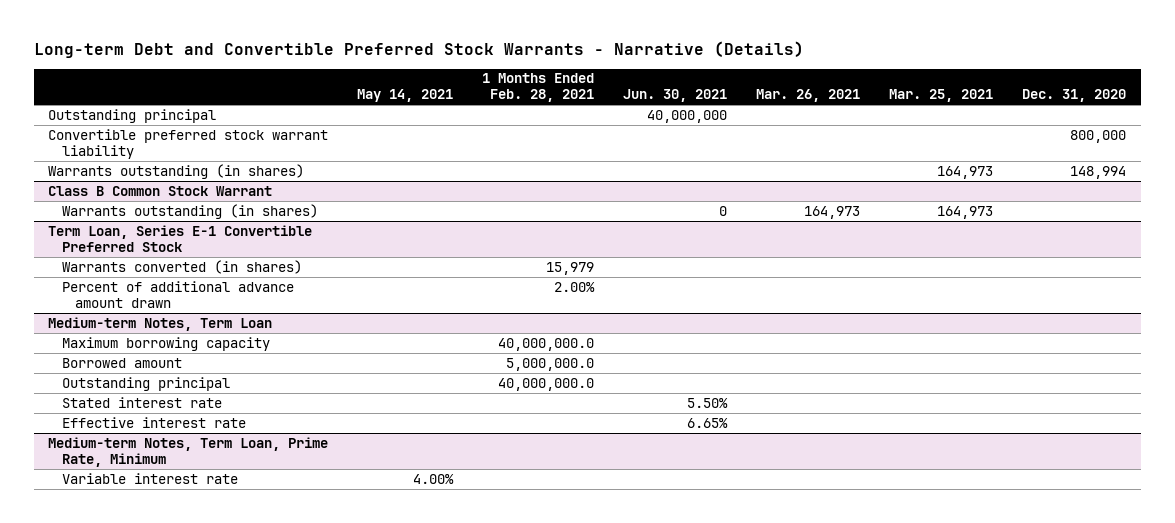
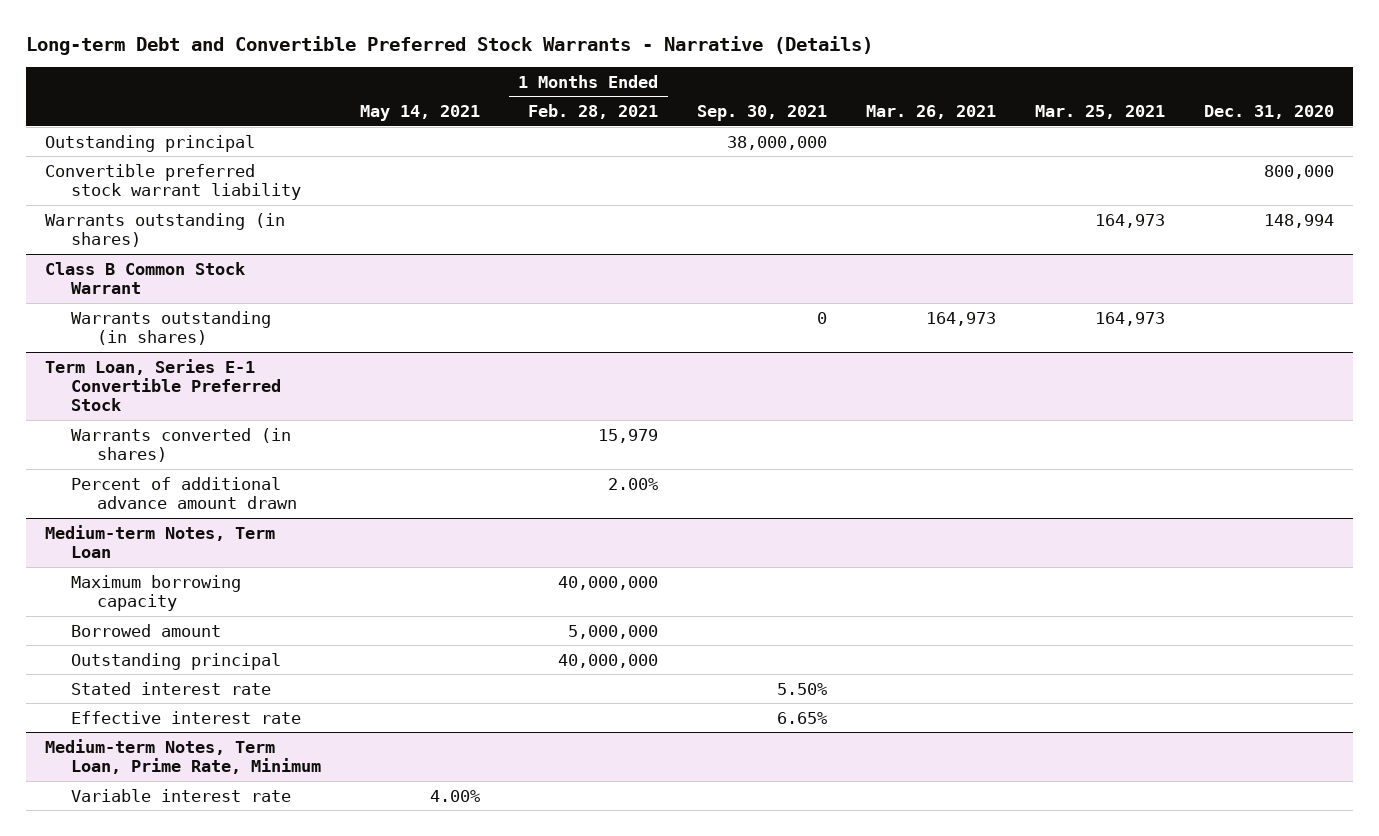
[623,89,728,103] Jun. 30, 2021 -> none
none -> [697,105,828,122] Sep. 30, 2021
[498,337,595,351] 40,000,000.0 -> [558,575,659,590] 40,000,000
[506,357,595,371] 5,000,000.0 -> [568,624,659,639] 5,000,000
[498,377,595,391] 40,000,000.0 -> [558,653,659,668] 40,000,000

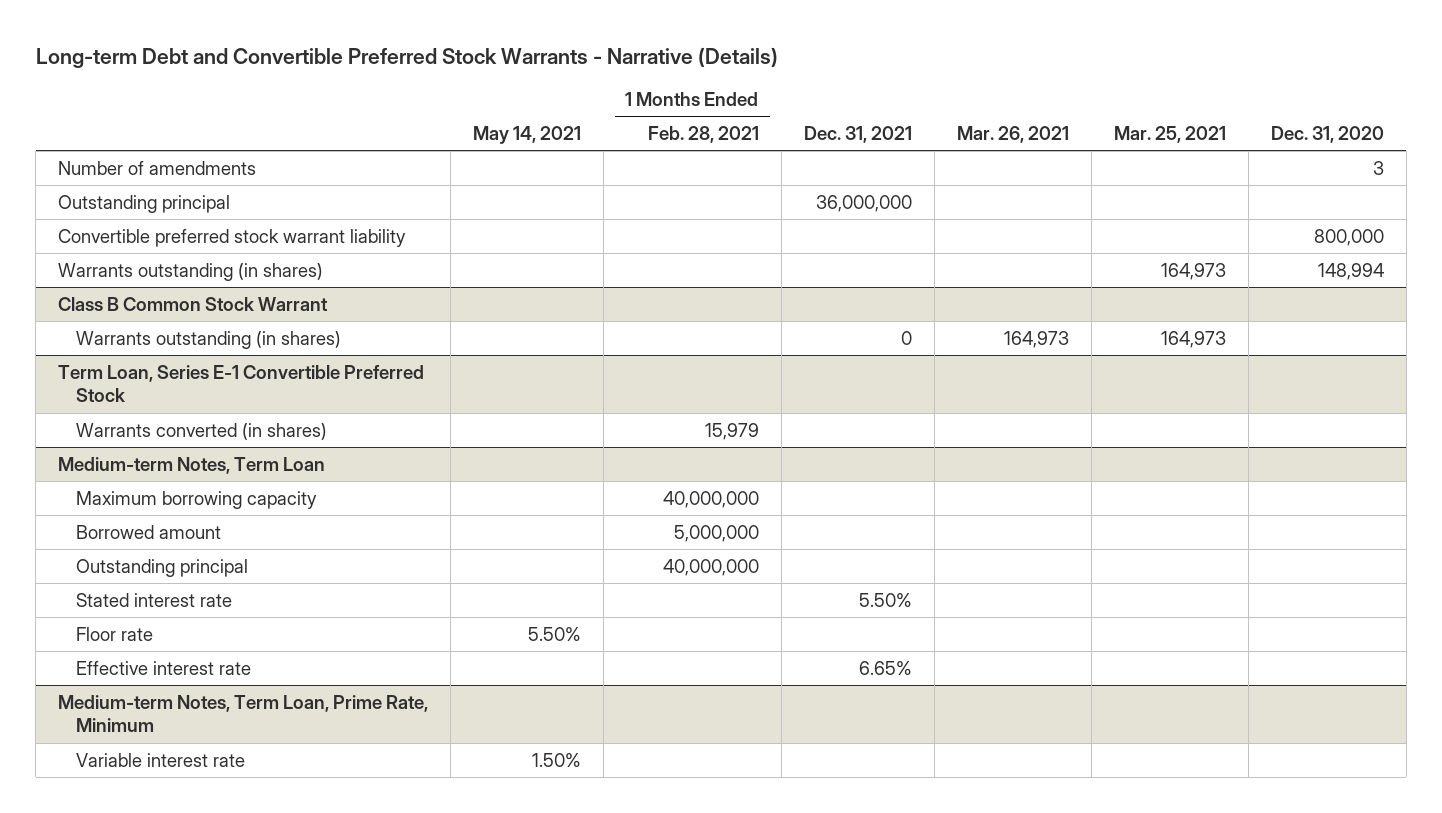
[697,105,828,122] Sep. 30, 2021 -> none
none -> [803,125,912,143] Dec. 31, 2021
none -> [58,160,257,175] Number of amendments
[70,476,297,509] Percent of additional advance amount drawn -> none
none -> [76,626,154,641] Floor rate
[429,789,480,802] 4.00% -> [531,752,581,767] 1.50%

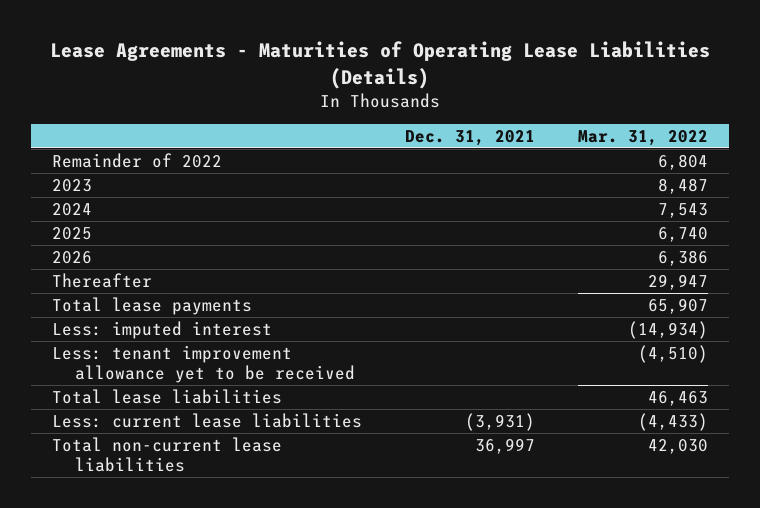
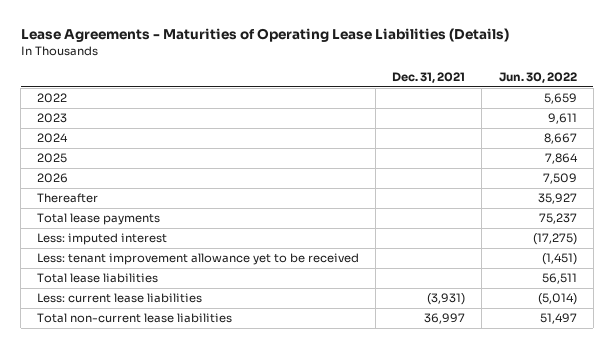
[577,129,708,146] Mar. 31, 2022 -> none
none -> [498,71,577,83] Jun. 30, 2022
[52,153,223,169] Remainder of 2022 -> [37,93,68,104] 2022

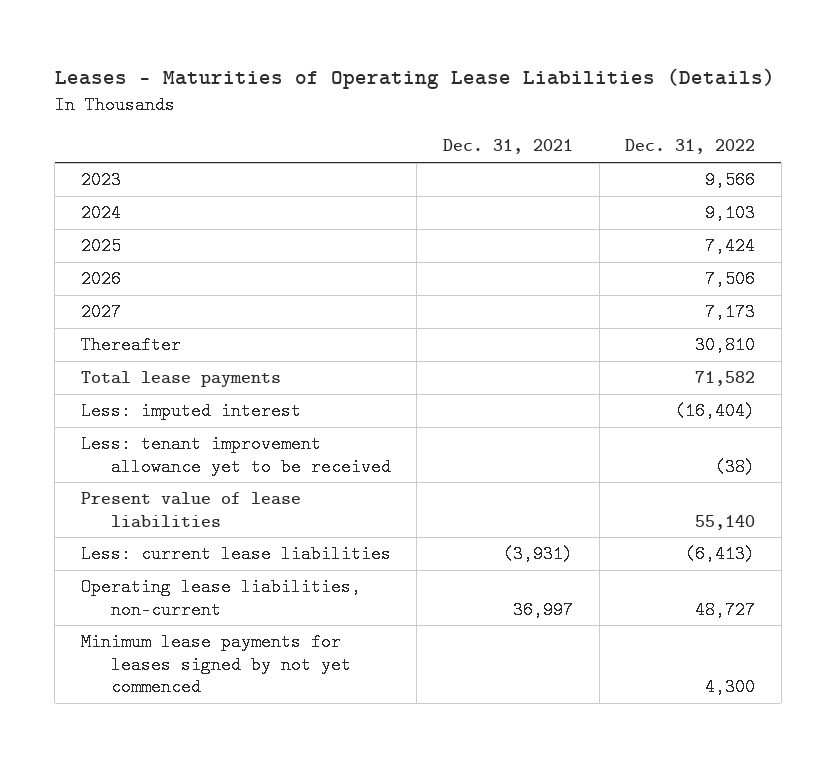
[20,27,509,42] Lease Agreements - Maturities of Operating Lease Liabilities (Details) -> [54,68,775,90] Leases - Maturities of Operating Lease Liabilities (Details)
[498,71,577,83] Jun. 30, 2022 -> none
none -> [625,139,756,155] Dec. 31, 2022
[37,93,68,104] 2022 -> none
none -> [80,303,121,322] 2027
[37,273,159,284] Total lease liabilities -> [80,492,301,528] Present value of lease liabilities
[37,313,233,324] Total non-current lease liabilities -> [80,578,361,619] Operating lease liabilities, non-current
none -> [80,633,351,696] Minimum lease payments for leases signed by not yet commenced

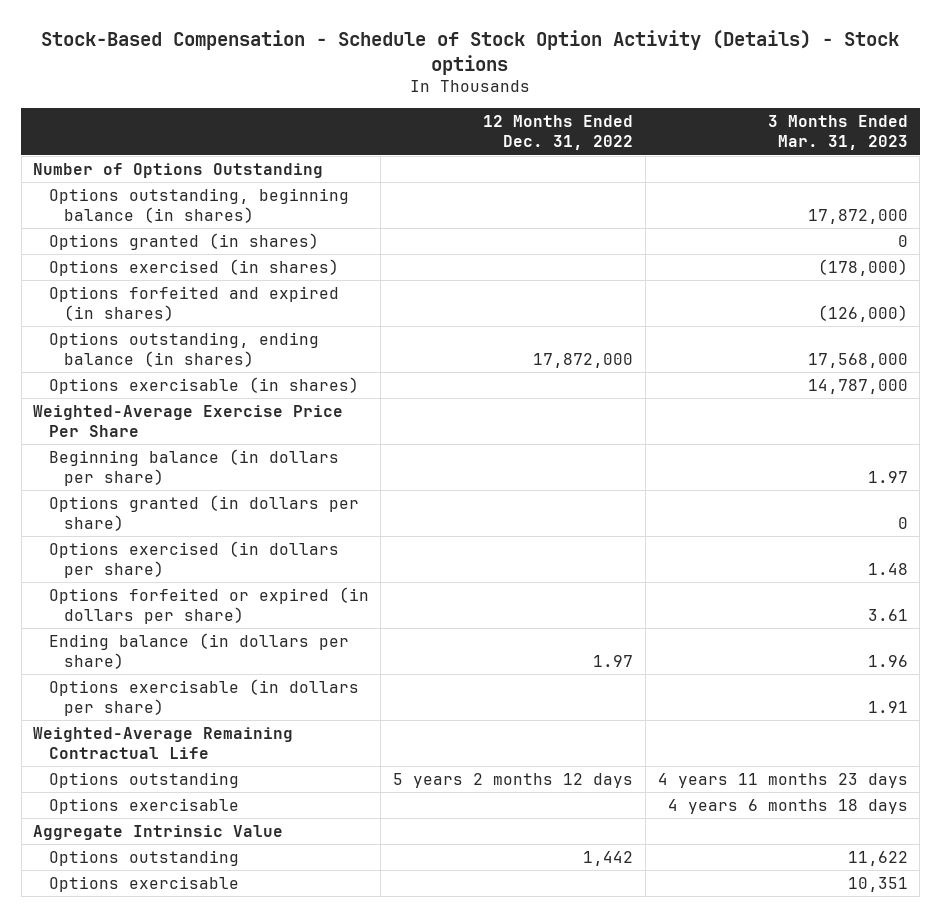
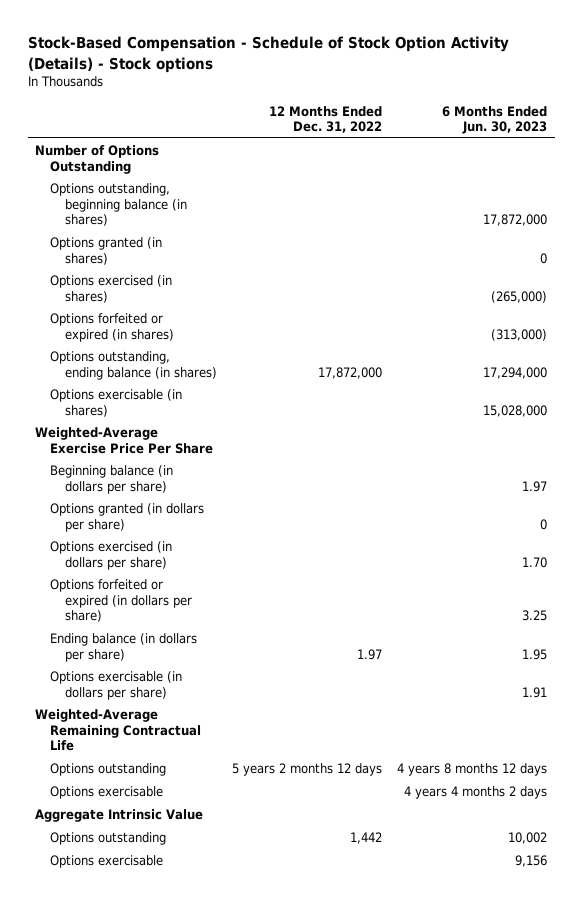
[767,115,908,151] 3 Months Ended Mar. 31, 2023 -> none
none -> [442,105,548,135] 6 Months Ended Jun. 30, 2023
[48,286,339,321] Options forfeited and expired (in shares) -> [49,313,174,342] Options forfeited or expired (in shares)

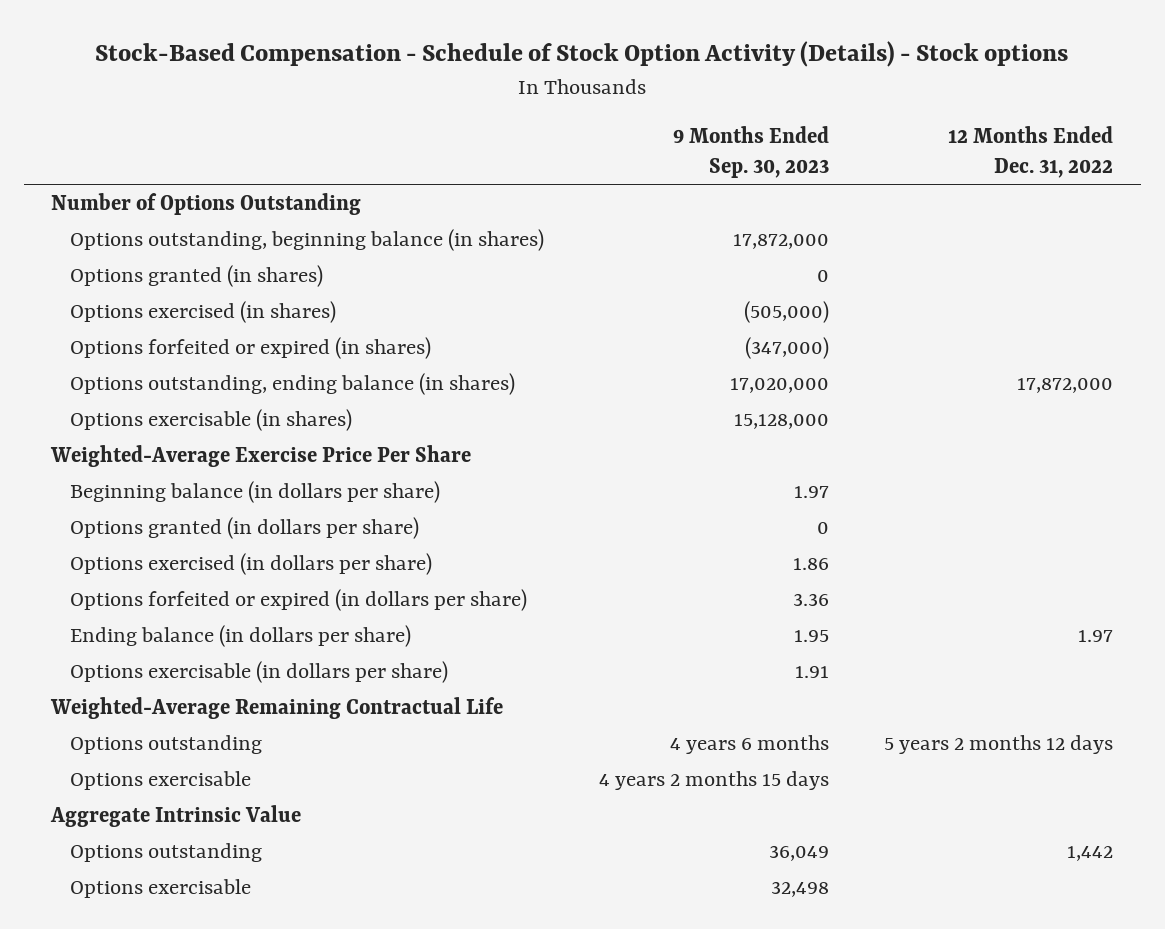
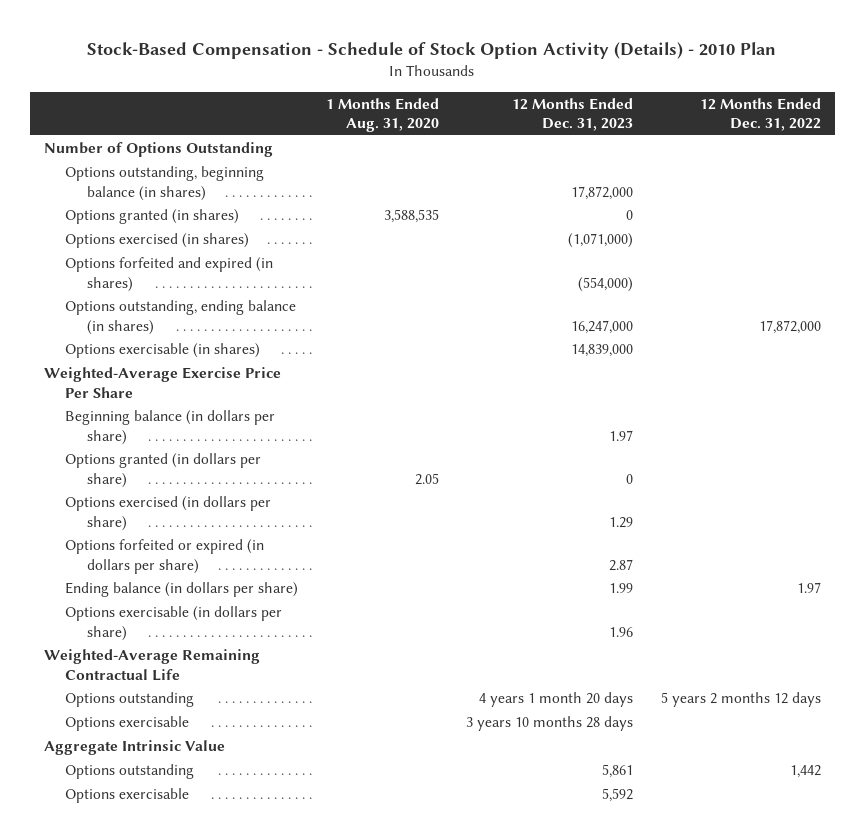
[95,41,1069,68] Stock-Based Compensation - Schedule of Stock Option Activity (Details) - Stock options -> [87,41,777,59] Stock-Based Compensation - Schedule of Stock Option Activity (Details) - 2010 Plan
[673,126,830,178] 9 Months Ended Sep. 30, 2023 -> none
none -> [325,97,439,133] 1 Months Ended Aug. 31, 2020
none -> [512,97,634,132] 12 Months Ended Dec. 31, 2023
[70,337,432,360] Options forfeited or expired (in shares) -> [65,257,274,292] Options forfeited and expired (in shares)

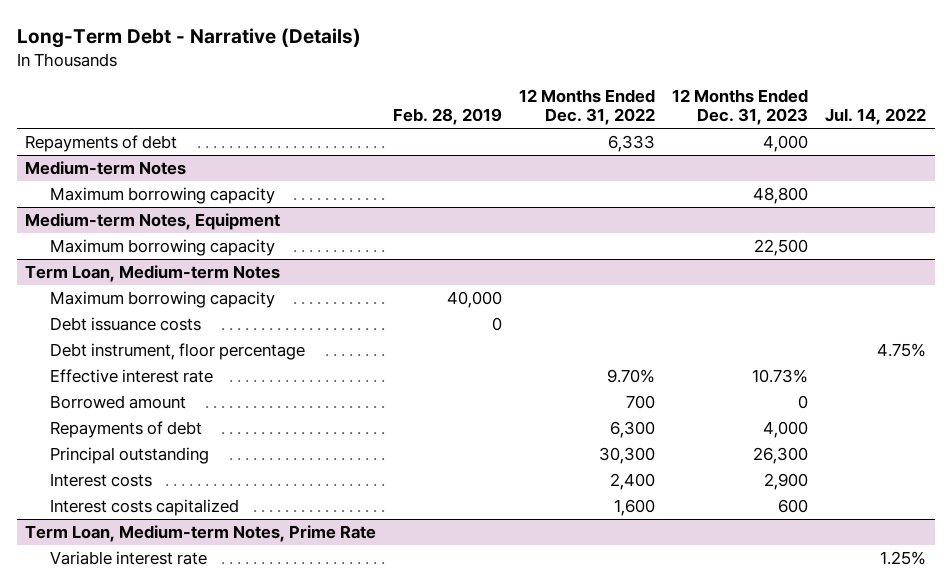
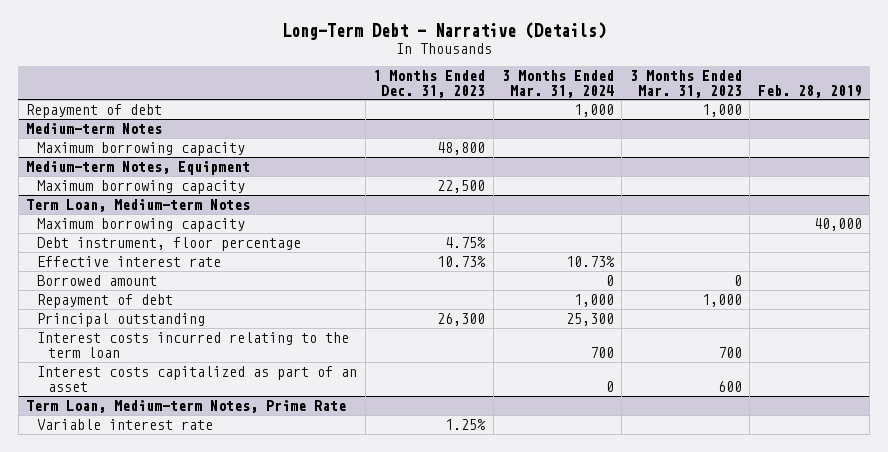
[519,88,656,126] 12 Months Ended Dec. 31, 2022 -> none
[672,88,809,126] 12 Months Ended Dec. 31, 2023 -> none
[825,108,927,126] Jul. 14, 2022 -> none
none -> [373,70,486,98] 1 Months Ended Dec. 31, 2023
none -> [501,70,614,98] 3 Months Ended Mar. 31, 2024
none -> [629,70,742,98] 3 Months Ended Mar. 31, 2023
[25,135,178,153] Repayments of debt -> [26,104,163,119] Repayment of debt
[49,317,201,332] Debt issuance costs -> none
[49,421,202,439] Repayments of debt -> [37,294,174,309] Repayment of debt
[49,473,152,488] Interest costs -> [37,332,350,358] Interest costs incurred relating to the term loan
[49,499,239,517] Interest costs capitalized -> [37,366,358,392] Interest costs capitalized as part of an asset

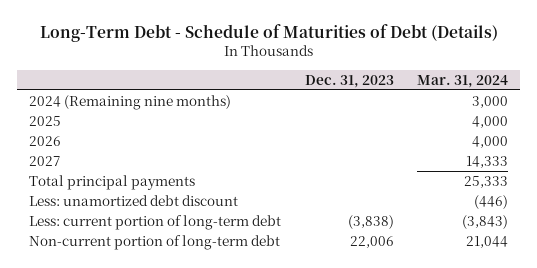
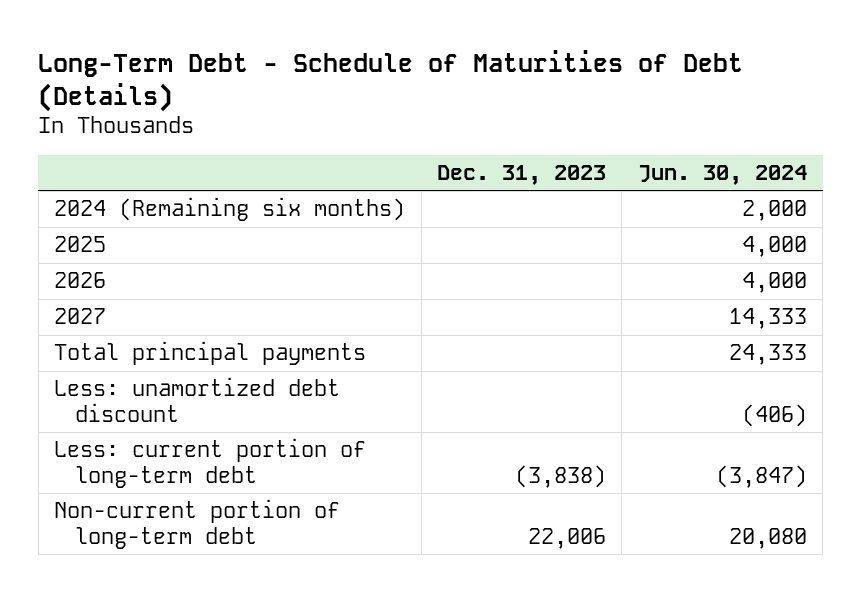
[417,74,509,88] Mar. 31, 2024 -> none
none -> [637,165,807,186] Jun. 30, 2024
[28,94,231,110] 2024 (Remaining nine months) -> [54,197,406,222] 2024 (Remaining six months)

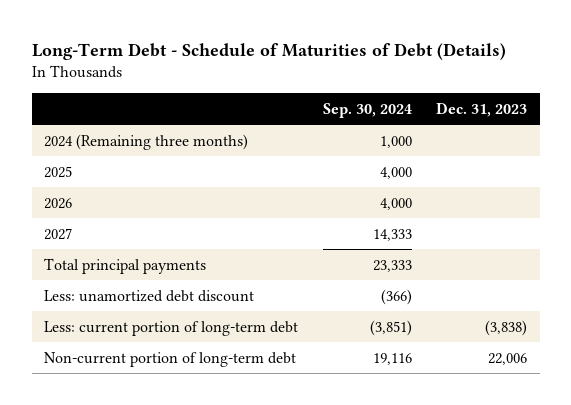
[637,165,807,186] Jun. 30, 2024 -> none
none -> [322,102,412,118] Sep. 30, 2024
[54,197,406,222] 2024 (Remaining six months) -> [44,133,249,150] 2024 (Remaining three months)

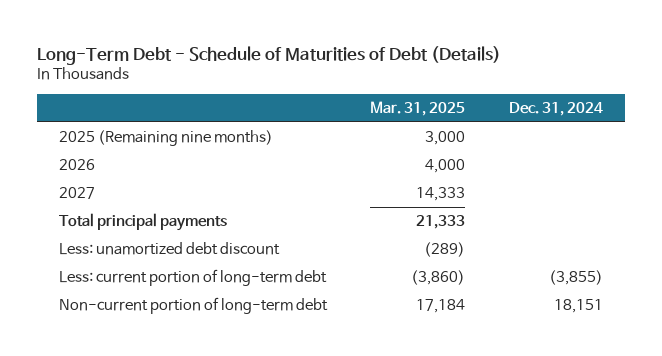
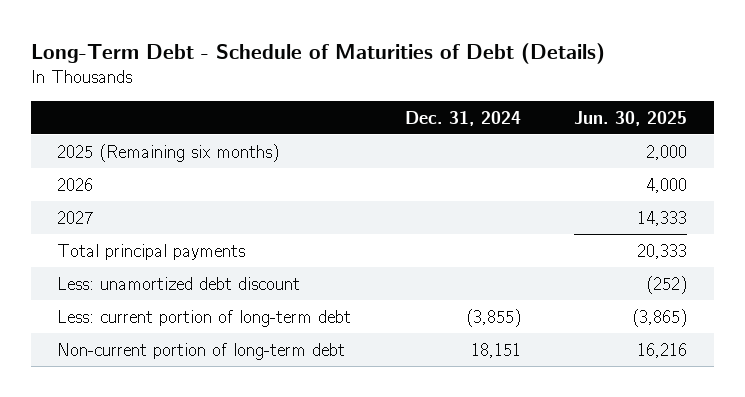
[370,101,466,117] Mar. 31, 2025 -> none
none -> [574,110,688,126] Jun. 30, 2025
[58,130,273,147] 2025 (Remaining nine months) -> [57,143,280,162] 2025 (Remaining six months)

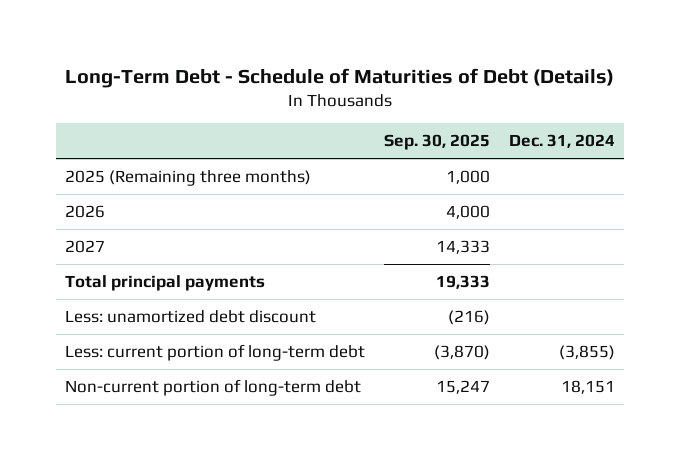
[574,110,688,126] Jun. 30, 2025 -> none
none -> [383,134,490,151] Sep. 30, 2025
[57,143,280,162] 2025 (Remaining six months) -> [65,170,312,187] 2025 (Remaining three months)

